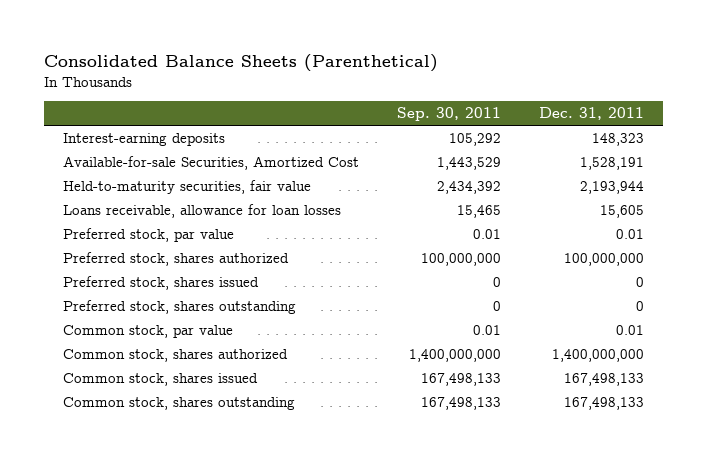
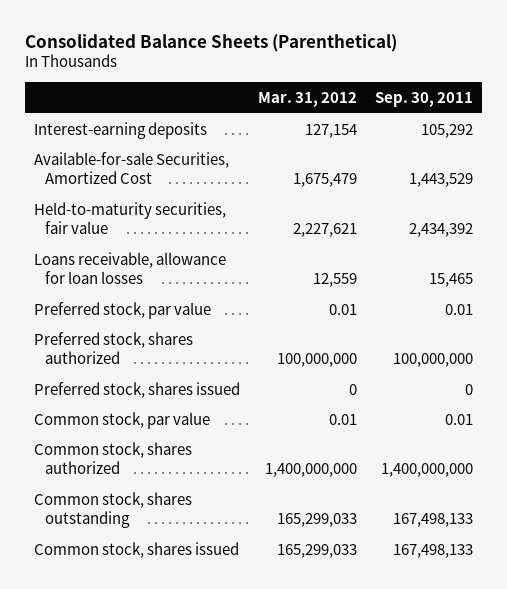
[538,107,644,121] Dec. 31, 2011 -> none
none -> [257,91,357,107] Mar. 31, 2012
[63,299,297,314] Preferred stock, shares outstanding -> none
[63,372,259,386] Common stock, shares issued -> [33,541,239,558] Common stock, shares issued

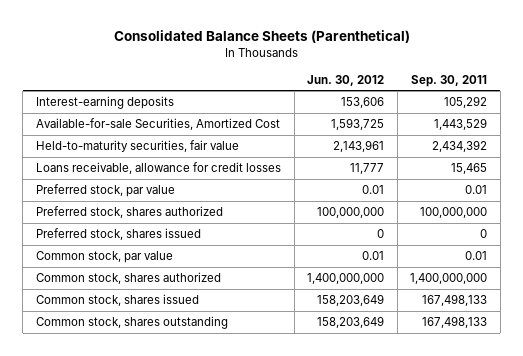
[257,91,357,107] Mar. 31, 2012 -> none
none -> [307,74,385,86] Jun. 30, 2012
[33,251,226,284] Loans receivable, allowance for loan losses -> [35,162,281,175] Loans receivable, allowance for credit losses
[33,491,192,528] Common stock, shares outstanding -> [35,316,228,330] Common stock, shares outstanding

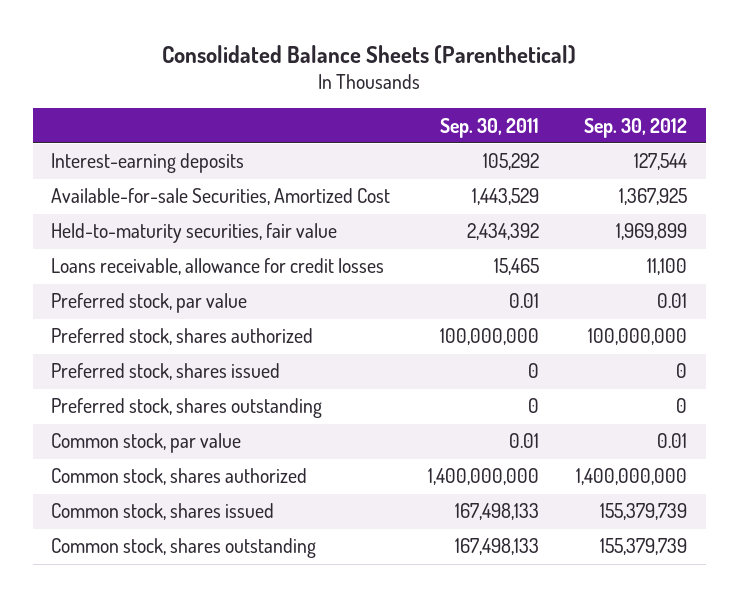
[307,74,385,86] Jun. 30, 2012 -> none
none -> [584,117,688,138] Sep. 30, 2012
none -> [51,398,323,419] Preferred stock, shares outstanding

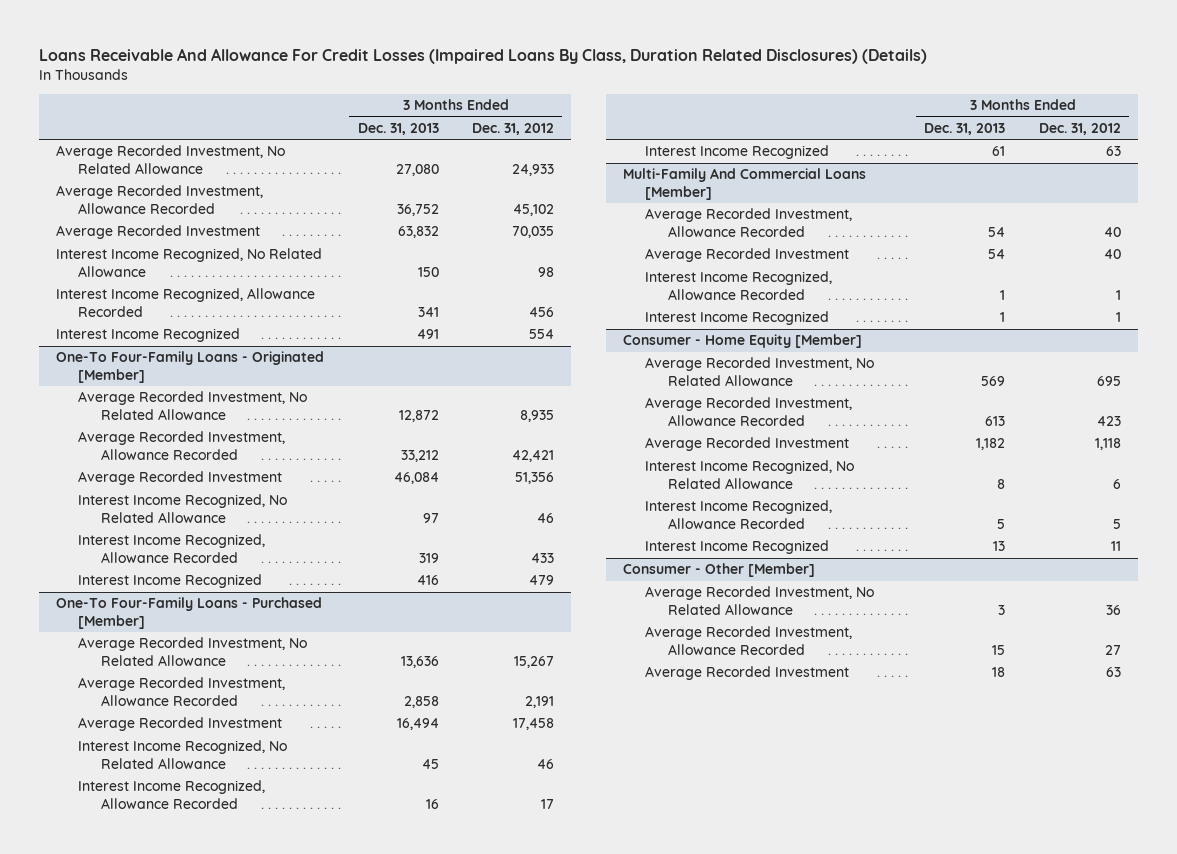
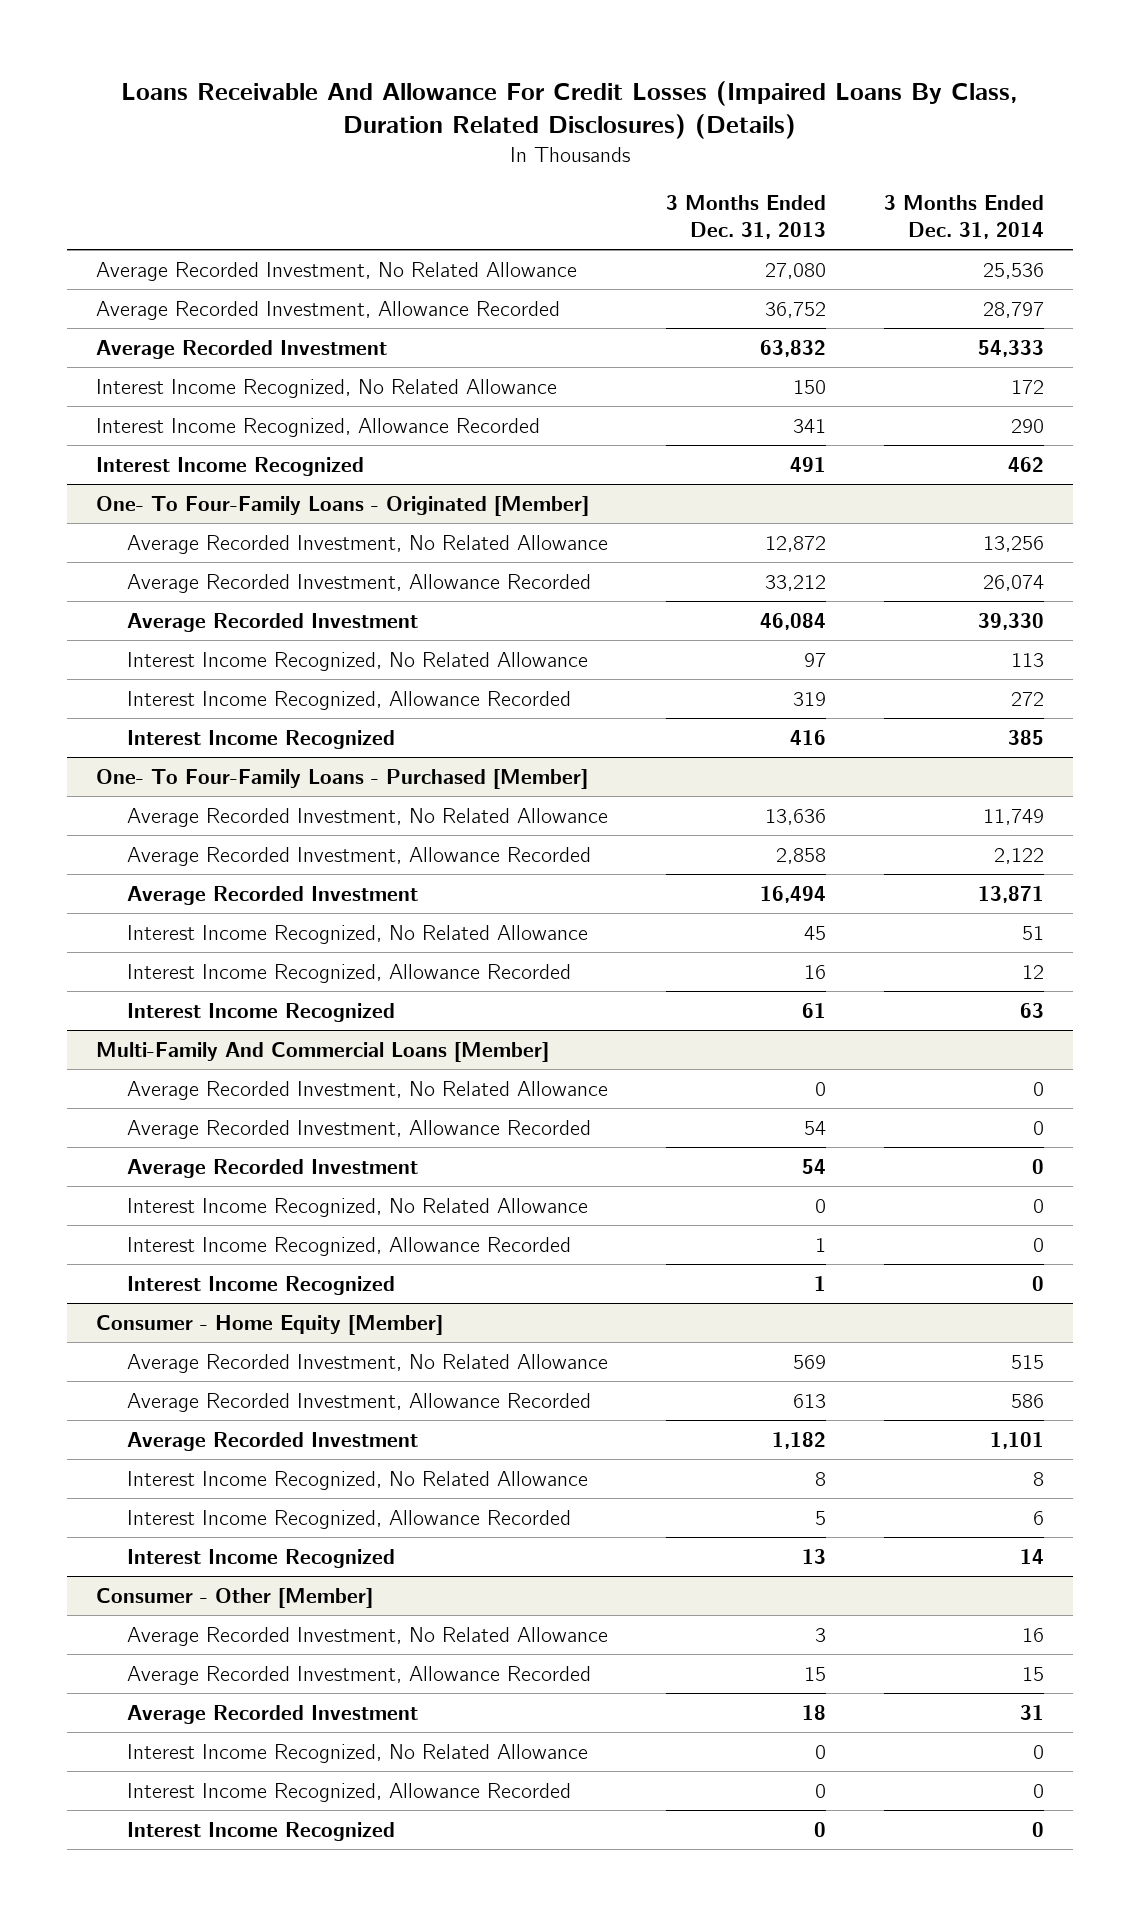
[472,122,555,135] Dec. 31, 2012 -> none
none -> [883,194,1044,240] 3 Months Ended Dec. 31, 2014
[55,351,324,384] One-To Four-Family Loans - Originated [Member] -> [96,495,590,516] One- To Four-Family Loans - Originated [Member]
[55,597,322,630] One-To Four-Family Loans - Purchased [Member] -> [96,768,589,789] One- To Four-Family Loans - Purchased [Member]
none -> [126,1080,608,1100] Average Recorded Investment, No Related Allowance
none -> [126,1197,588,1217] Interest Income Recognized, No Related Allowance
none -> [126,1743,588,1763] Interest Income Recognized, No Related Allowance
none -> [126,1782,571,1802] Interest Income Recognized, Allowance Recorded
none -> [126,1821,395,1841] Interest Income Recognized

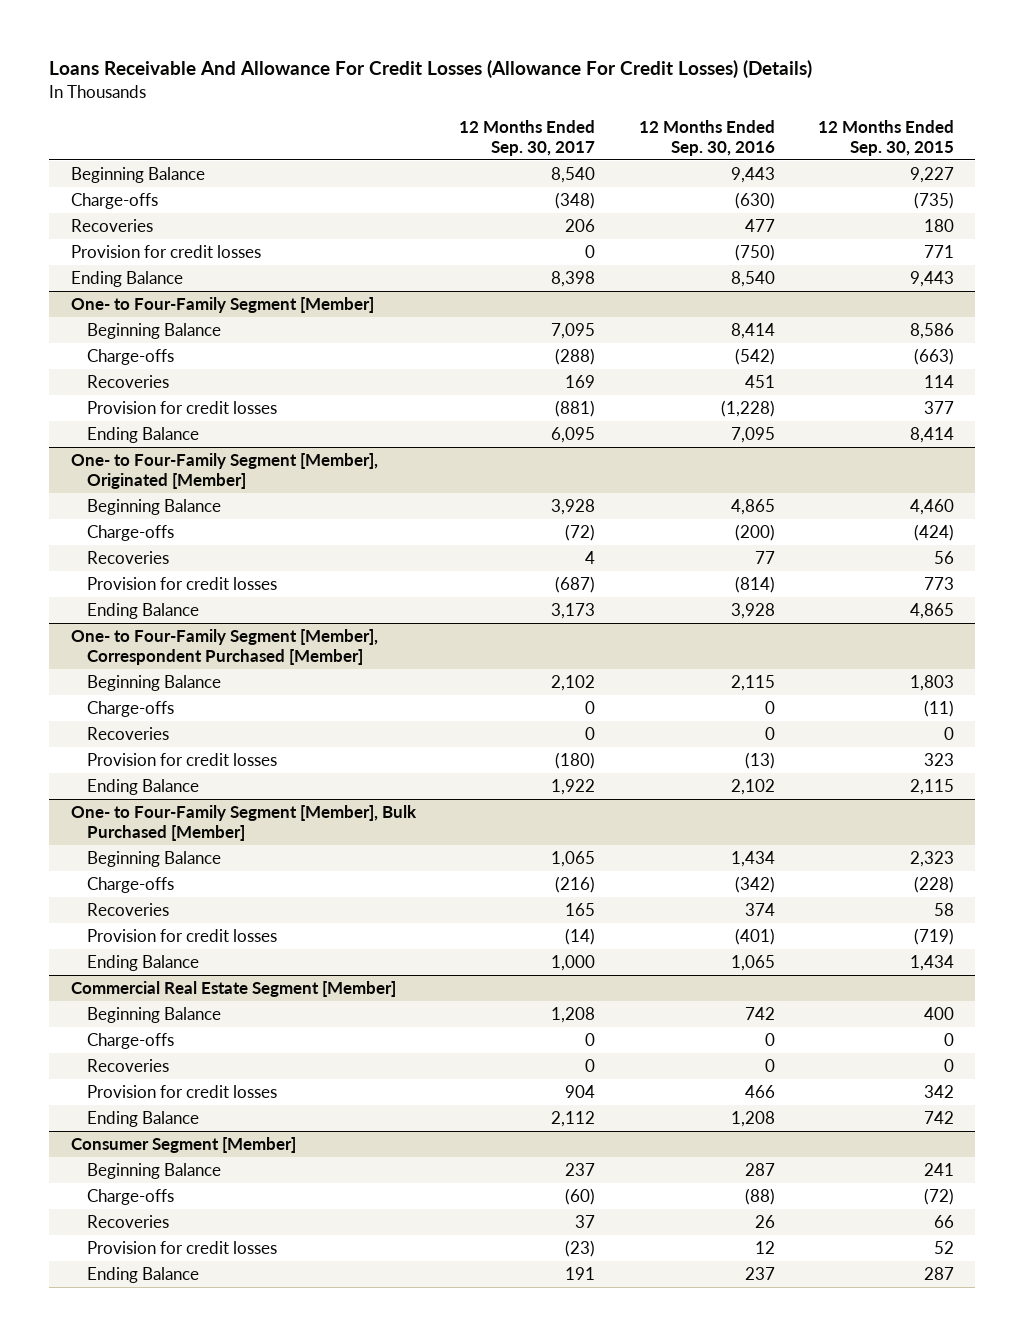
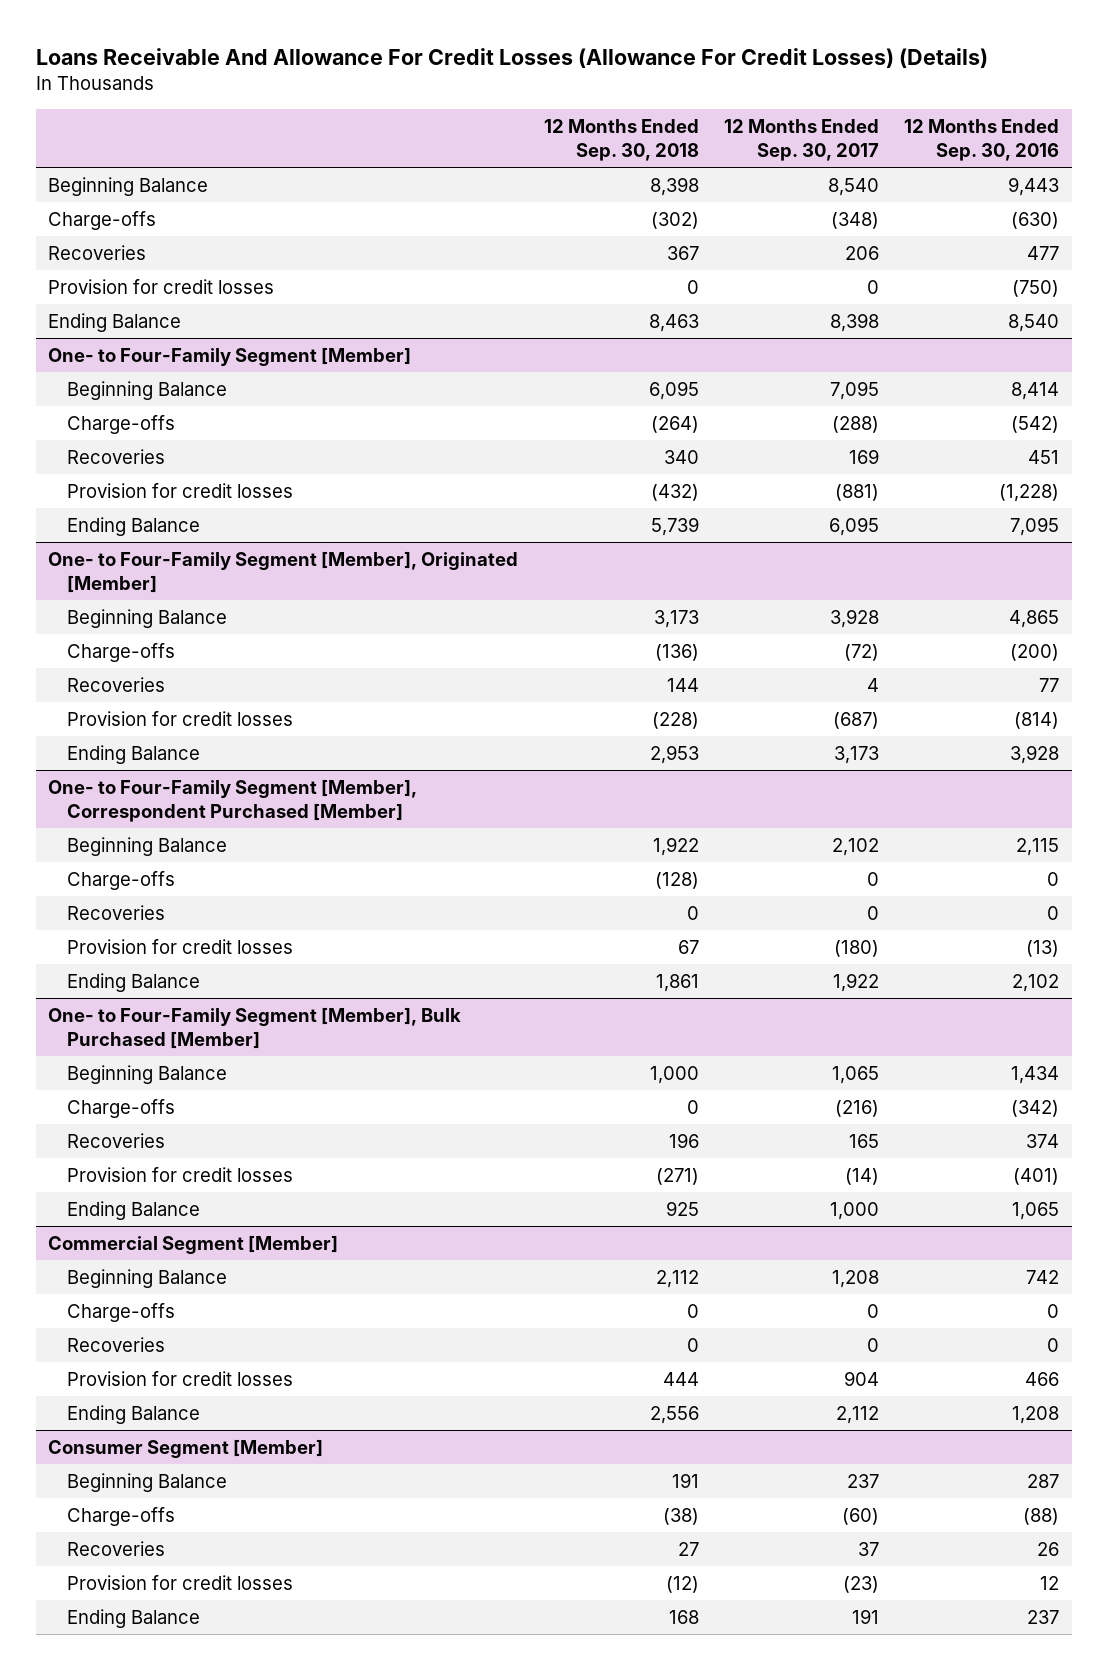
[817,120,954,156] 12 Months Ended Sep. 30, 2015 -> none
none -> [543,118,699,161] 12 Months Ended Sep. 30, 2018
[71,981,397,998] Commercial Real Estate Segment [Member] -> [48,1235,339,1255] Commercial Segment [Member]

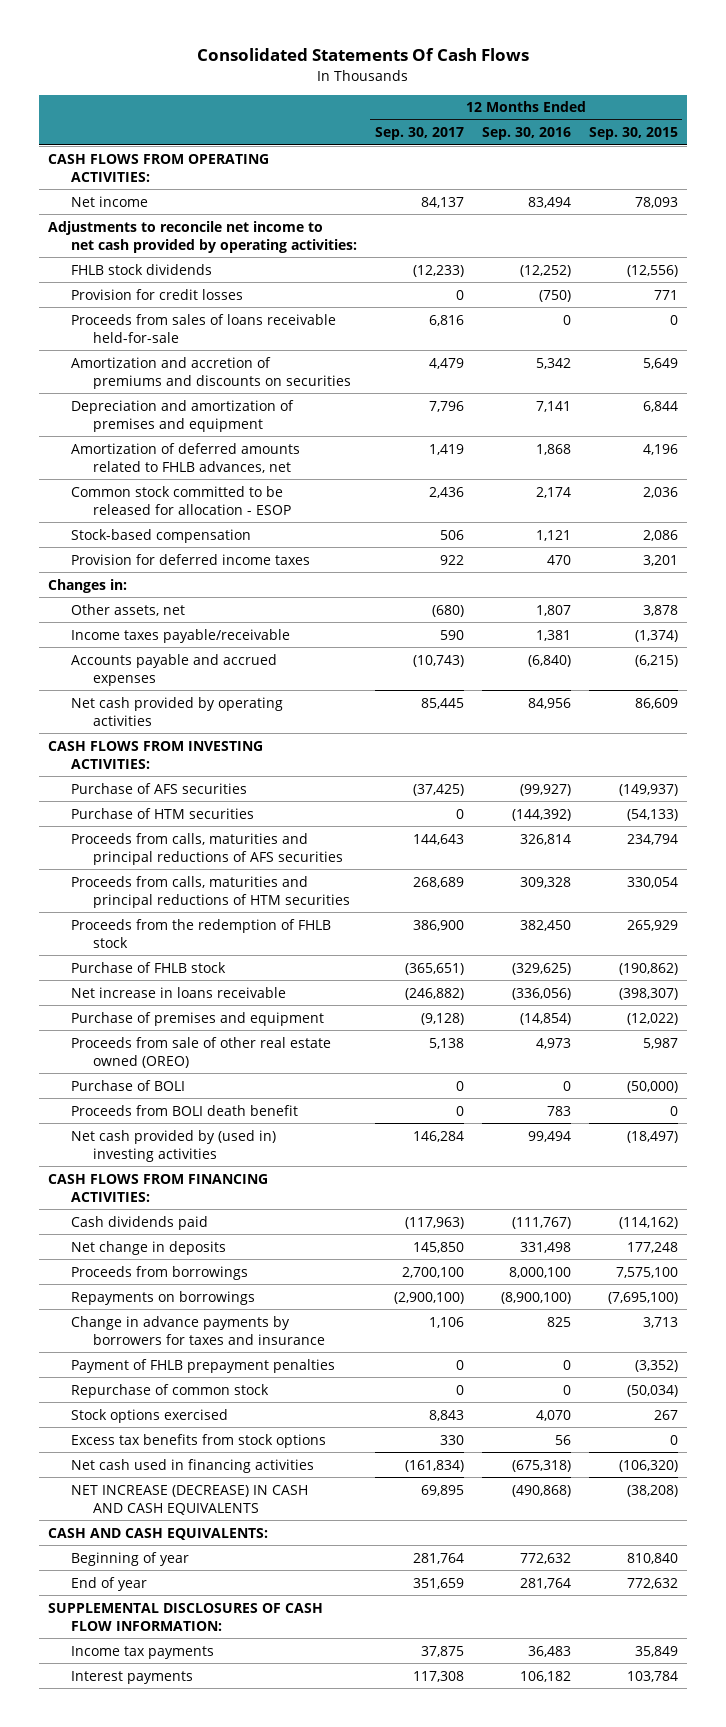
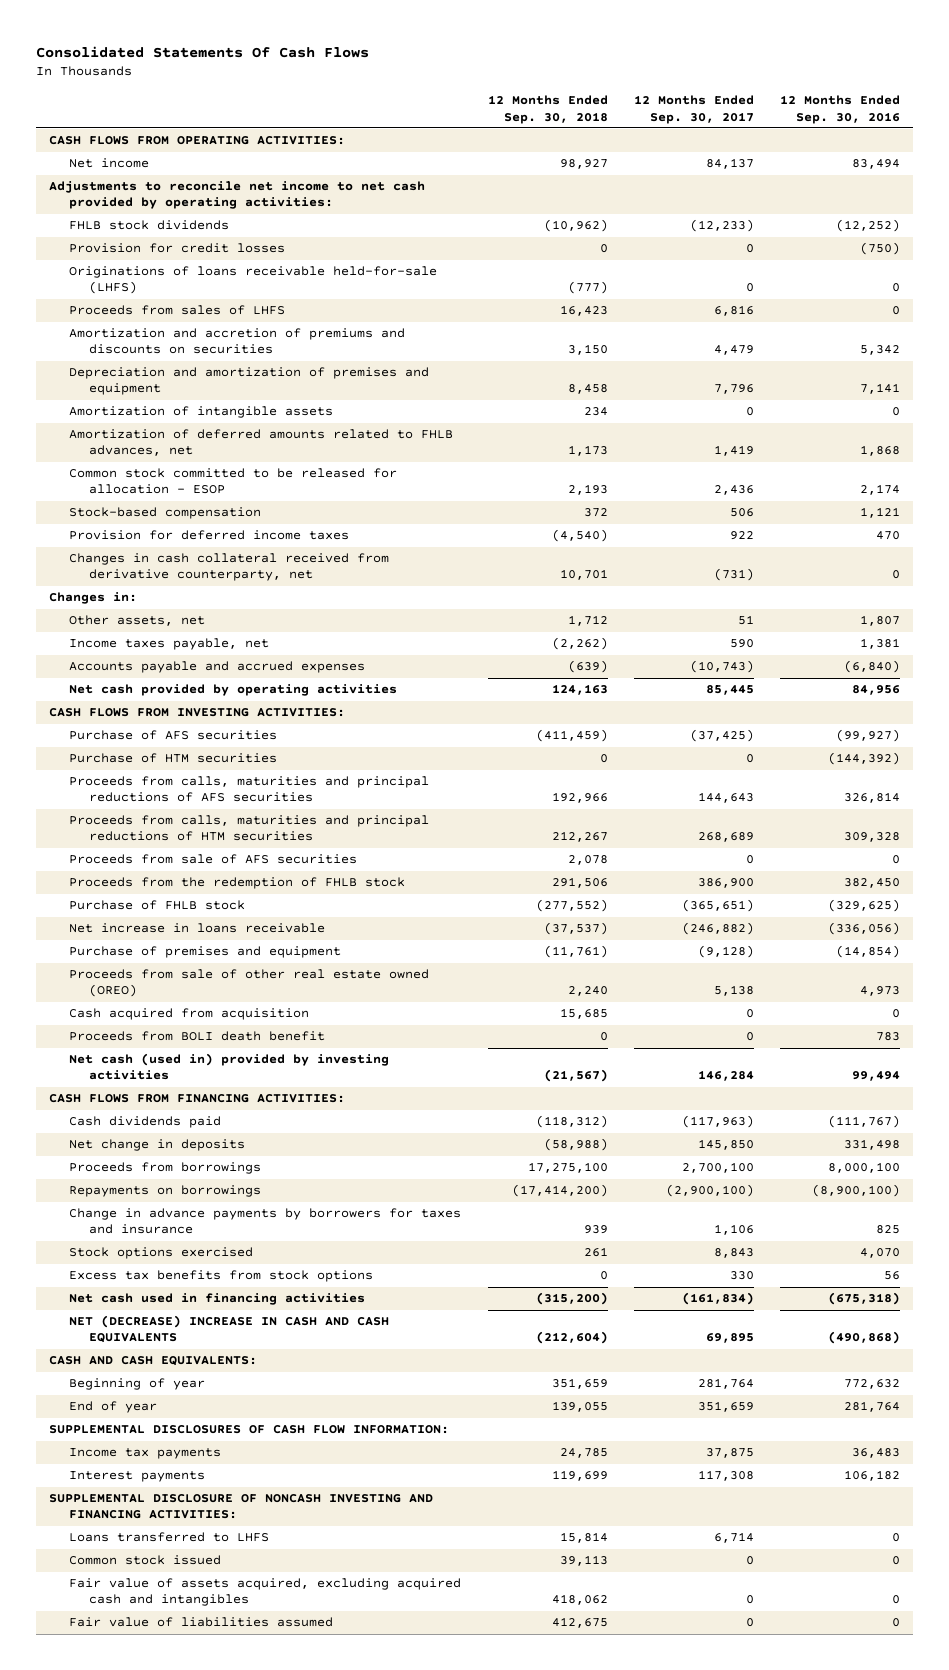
[588,127,678,141] Sep. 30, 2015 -> none
none -> [487,95,608,124] 12 Months Ended Sep. 30, 2018
none -> [69,266,438,295] Originations of loans receivable held-for-sale (LHFS)
[70,313,336,343] Proceeds from sales of loans receivable held-for-sale -> [69,305,286,316] Proceeds from sales of LHFS
none -> [69,406,334,419] Amortization of intangible assets
none -> [69,553,390,582] Changes in cash collateral received from derivative counterparty, net
[431,604,464,617] (680) -> [737,615,754,626] 51
[70,628,290,643] Income taxes payable/receivable -> [69,638,270,651] Income taxes payable, net
none -> [69,854,358,865] Proceeds from sale of AFS securities
[70,1079,185,1091] Purchase of BOLI -> none
none -> [69,1008,310,1021] Cash acquired from acquisition
[70,1129,276,1162] Net cash provided by (used in) investing activities -> [69,1053,390,1081] Net cash (used in) provided by investing activities
[70,1358,335,1373] Payment of FHLB prepayment penalties -> none
[70,1383,269,1398] Repurchase of common stock -> none
[70,1484,308,1515] NET INCREASE (DECREASE) IN CASH AND CASH EQUIVALENTS -> [69,1315,390,1344] NET (DECREASE) INCREASE IN CASH AND CASH EQUIVALENTS
none -> [49,1494,434,1520] SUPPLEMENTAL DISCLOSURE OF NONCASH INVESTING AND FINANCING ACTIVITIES:
none -> [69,1532,270,1543] Loans transferred to LHFS
none -> [69,1555,222,1566] Common stock issued
none -> [69,1578,462,1607] Fair value of assets acquired, excluding acquired cash and intangibles
none -> [69,1617,334,1628] Fair value of liabilities assumed

